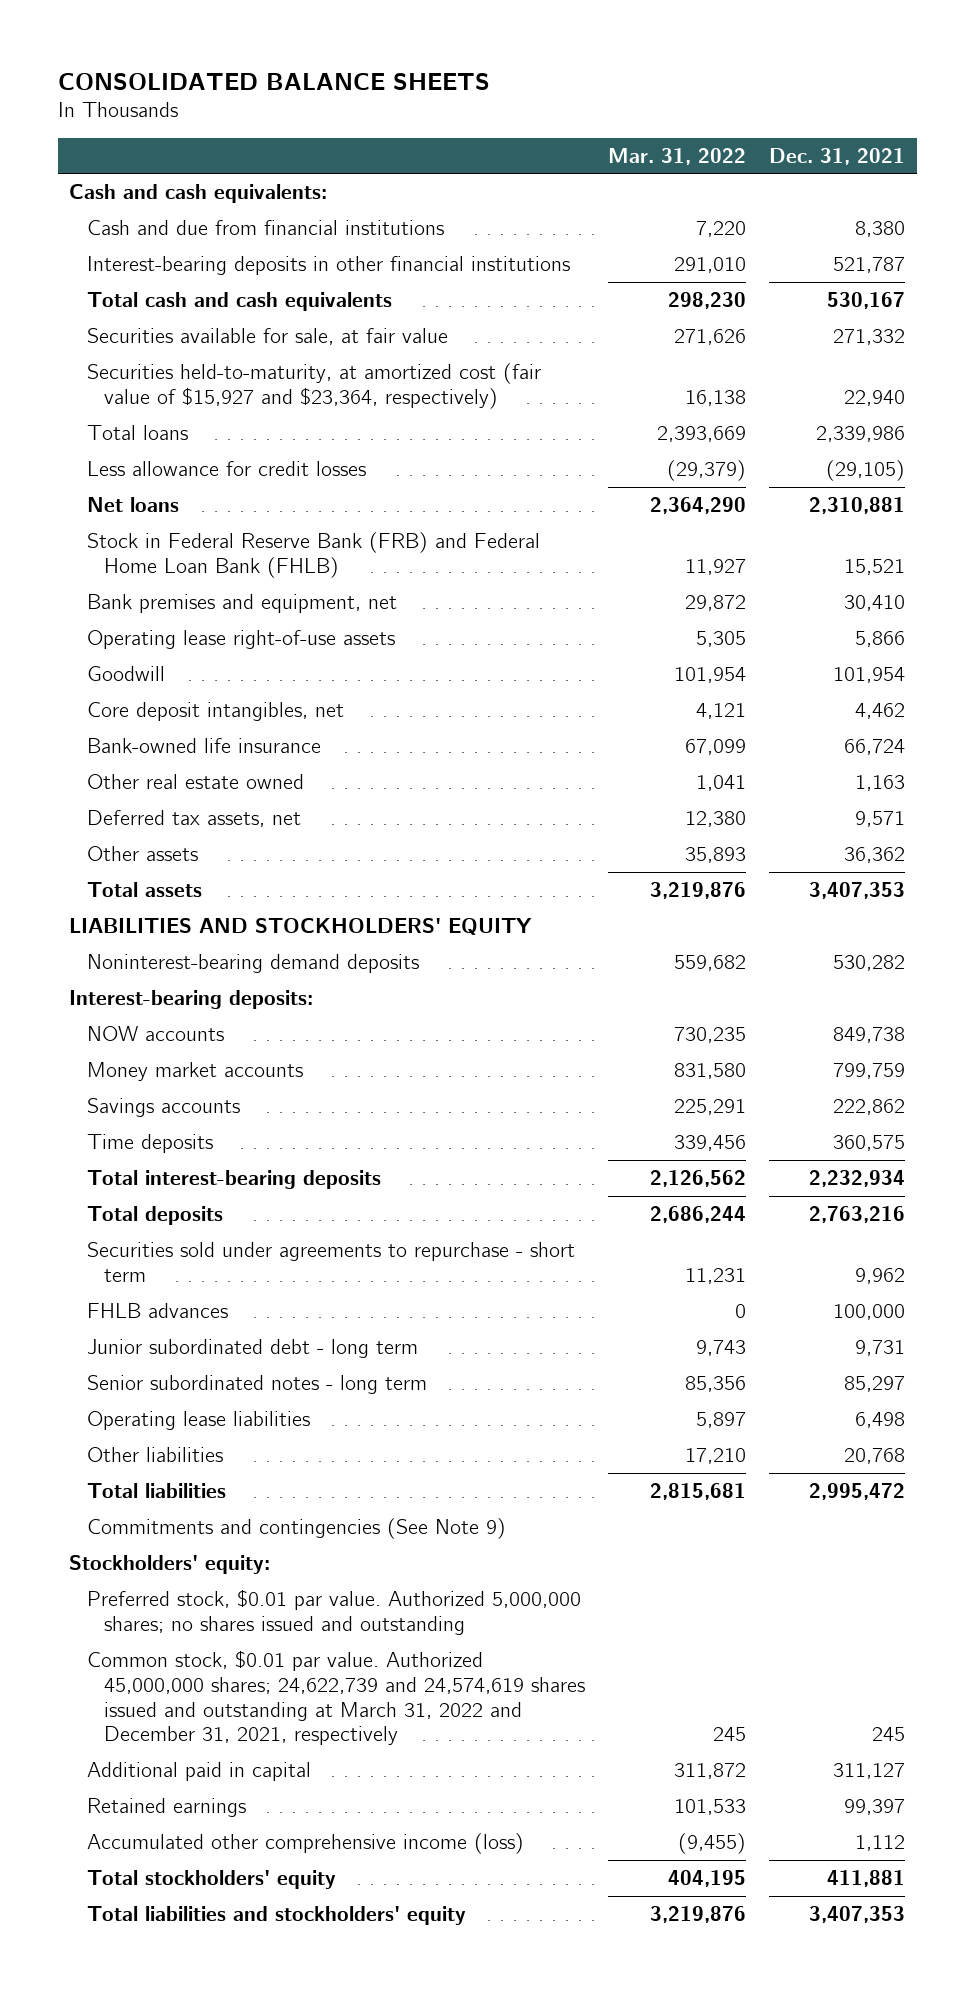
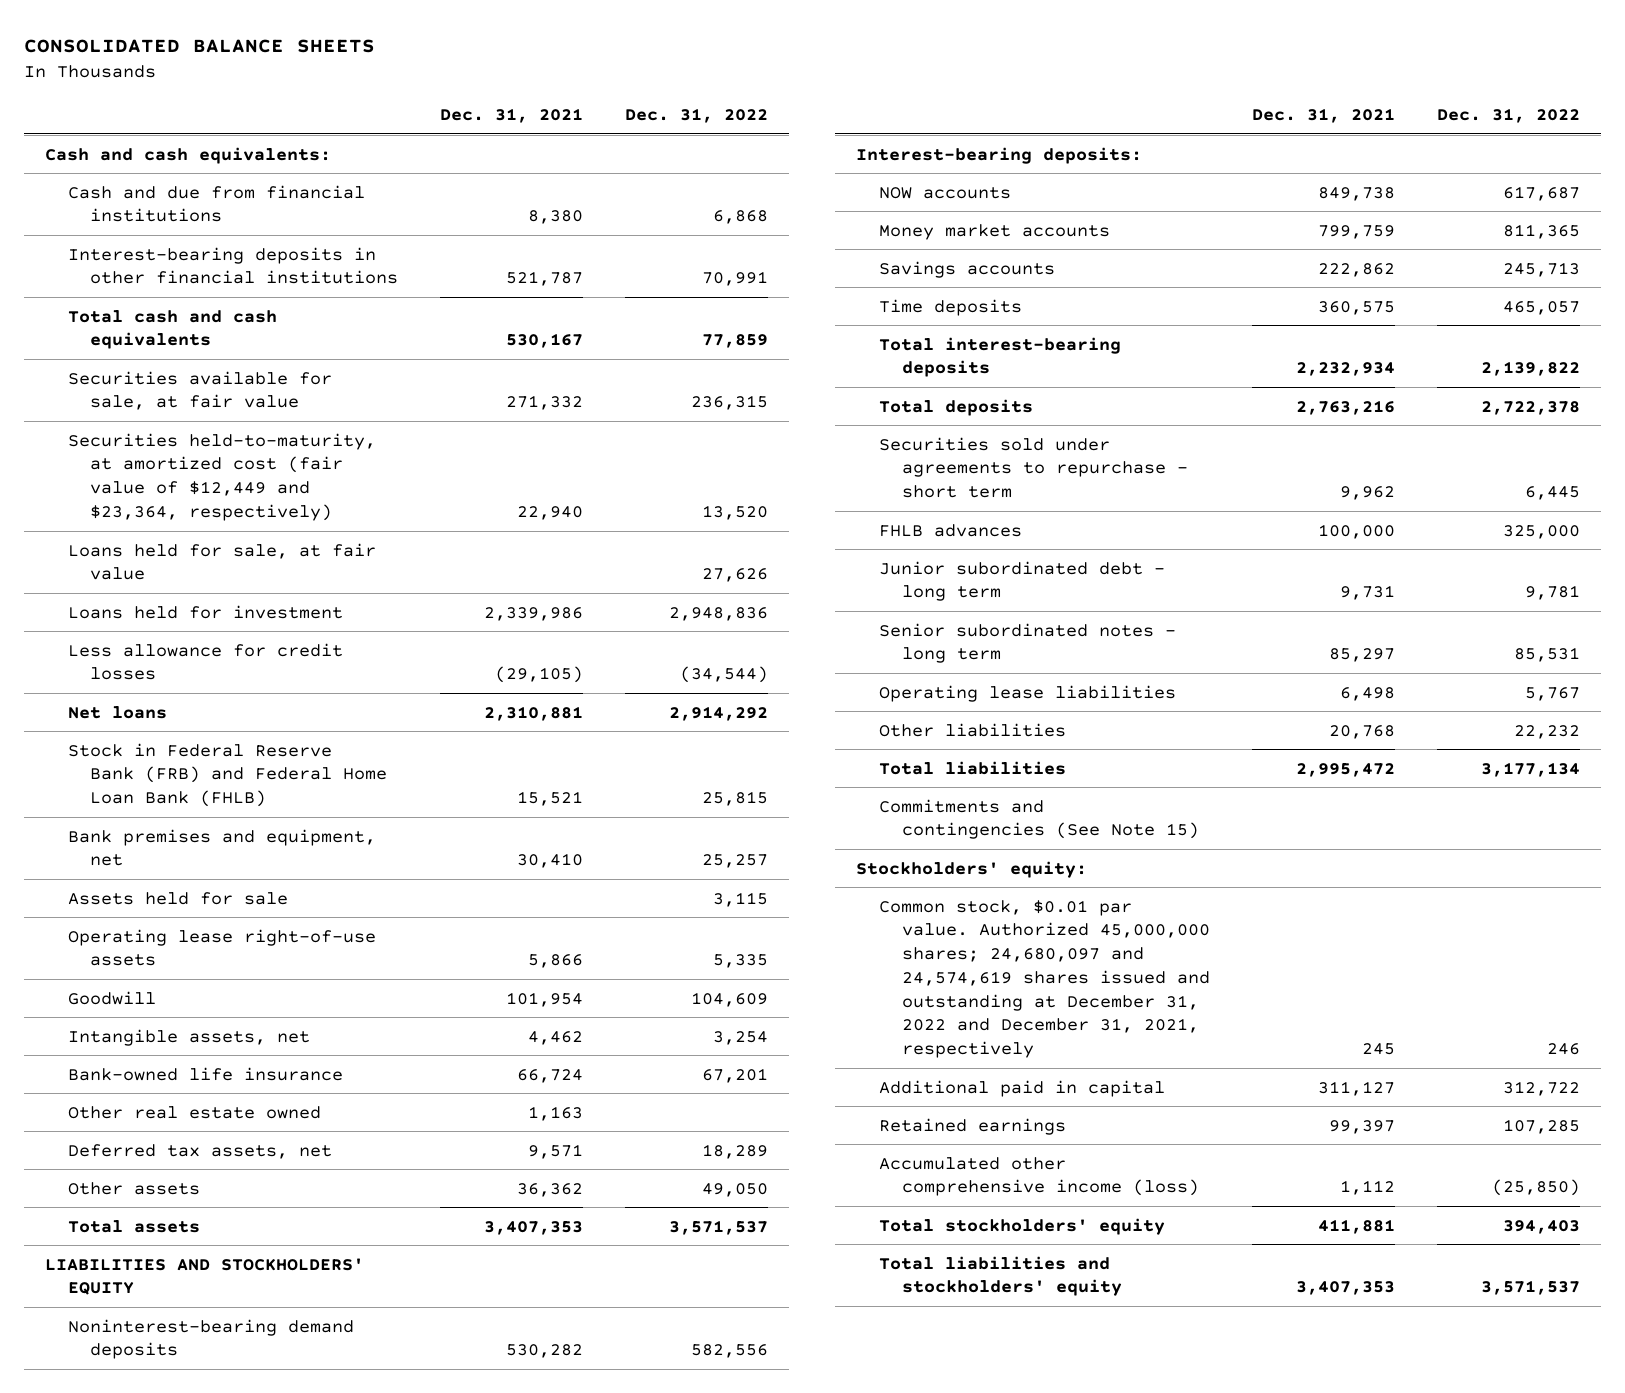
[608,147,747,165] Mar. 31, 2022 -> none
none -> [625,108,769,124] Dec. 31, 2022
[86,362,541,409] Securities held-to-maturity, at amortized cost (fair value of $15,927 and $23,364, respectively) -> [67,432,376,521] Securities held-to-maturity, at amortized cost (fair value of $12,449 and $23,364, respectively)
none -> [67,542,376,581] Loans held for sale, at fair value
[86,424,188,440] Total loans -> [67,604,343,619] Loans held for investment
none -> [67,891,288,905] Assets held for sale
[86,701,344,721] Core deposit intangibles, net -> [67,1028,310,1046] Intangible assets, net
[86,1517,506,1539] Commitments and contingencies (See Note 9) -> [879,798,1199,840] Commitments and contingencies (See Note 15)
[86,1588,581,1635] Preferred stock, $0.01 par value. Authorized 5,000,000 shares; no shares issued and outstanding -> none
[86,1649,585,1746] Common stock, $0.01 par value. Authorized 45,000,000 shares; 24,622,739 and 24,574,619 shares issued and outstanding at March 31, 2022 and December 31, 2021, respectively -> [879,899,1210,1059] Common stock, $0.01 par value. Authorized 45,000,000 shares; 24,680,097 and 24,574,619 shares issued and outstanding at December 31, 2022 and December 31, 2021, respectively

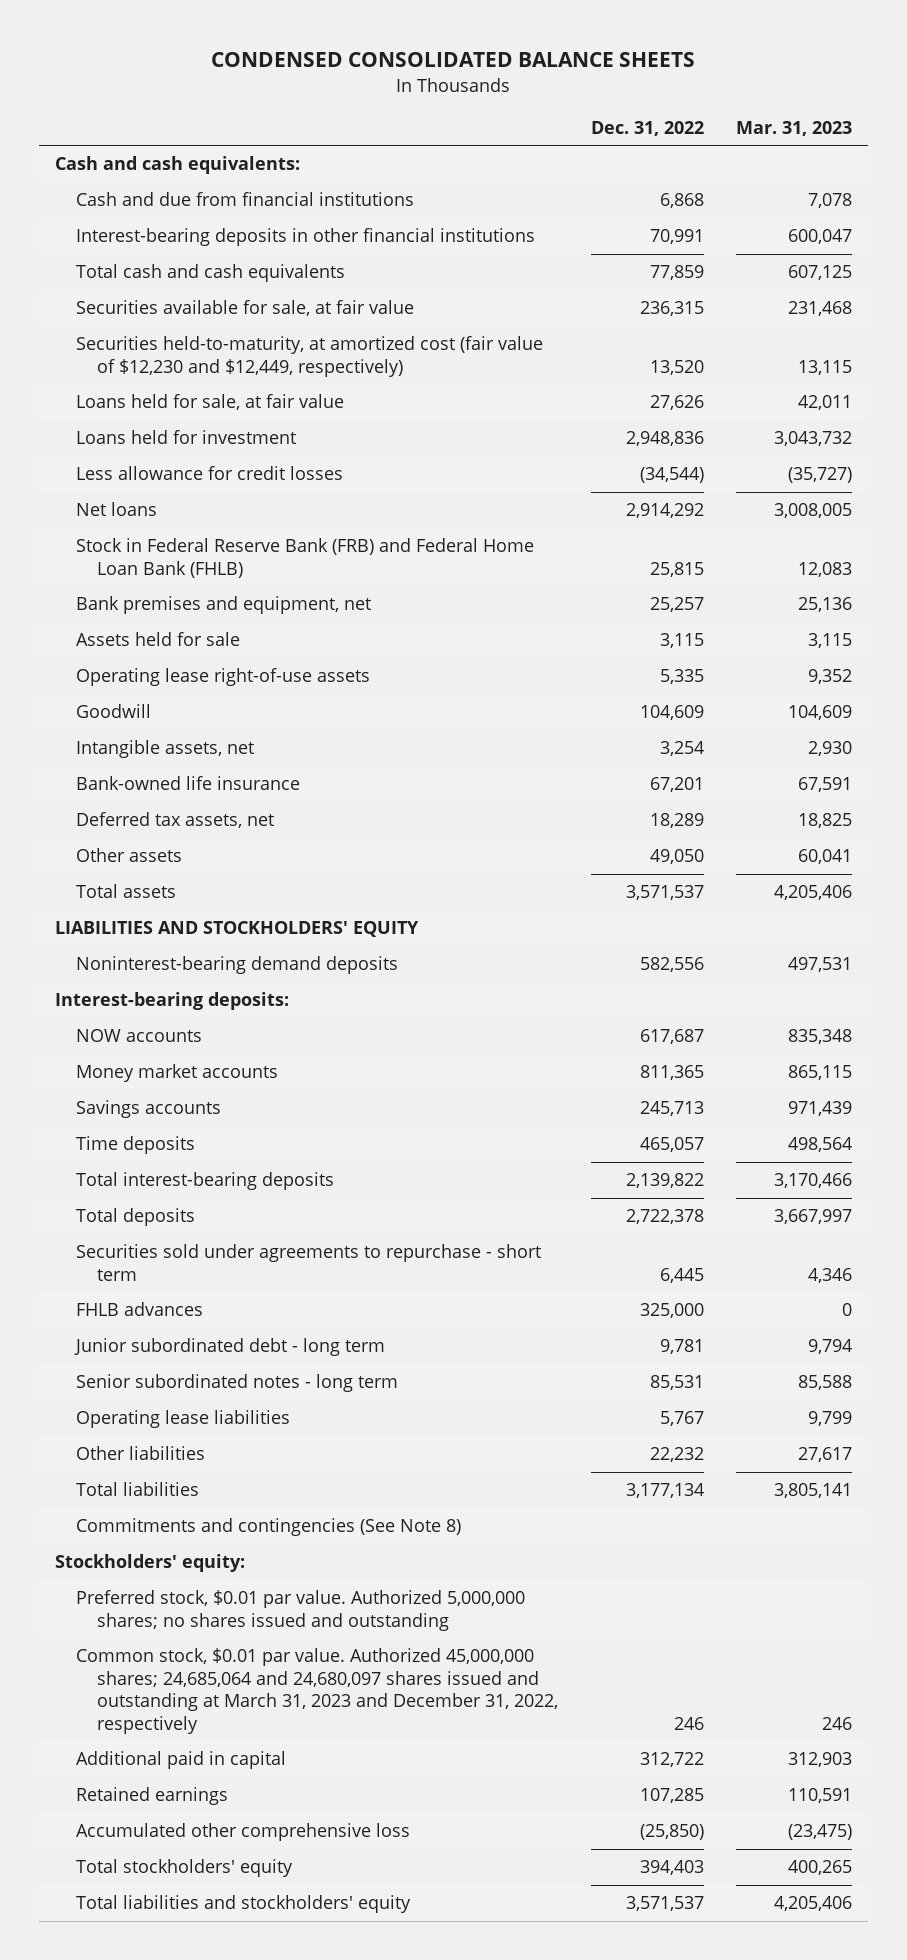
[23,39,375,54] CONSOLIDATED BALANCE SHEETS -> [211,52,696,68] CONDENSED CONSOLIDATED BALANCE SHEETS
[440,108,584,124] Dec. 31, 2021 -> none
none -> [735,121,852,137] Mar. 31, 2023
[67,432,376,521] Securities held-to-maturity, at amortized cost (fair value of $12,449 and $23,364, respectively) -> [76,336,544,377] Securities held-to-maturity, at amortized cost (fair value of $12,230 and $12,449, respectively)
[67,1105,321,1119] Other real estate owned -> none
[879,798,1199,840] Commitments and contingencies (See Note 15) -> [76,1518,462,1537] Commitments and contingencies (See Note 8)
none -> [76,1590,526,1631] Preferred stock, $0.01 par value. Authorized 5,000,000 shares; no shares issued and outstanding
[879,899,1210,1059] Common stock, $0.01 par value. Authorized 45,000,000 shares; 24,680,097 and 24,574,619 shares issued and outstanding at December 31, 2022 and December 31, 2021, respectively -> [76,1648,559,1734] Common stock, $0.01 par value. Authorized 45,000,000 shares; 24,685,064 and 24,680,097 shares issued and outstanding at March 31, 2023 and December 31, 2022, respectively
[879,1156,1199,1197] Accumulated other comprehensive income (loss) -> [76,1823,411,1842] Accumulated other comprehensive loss

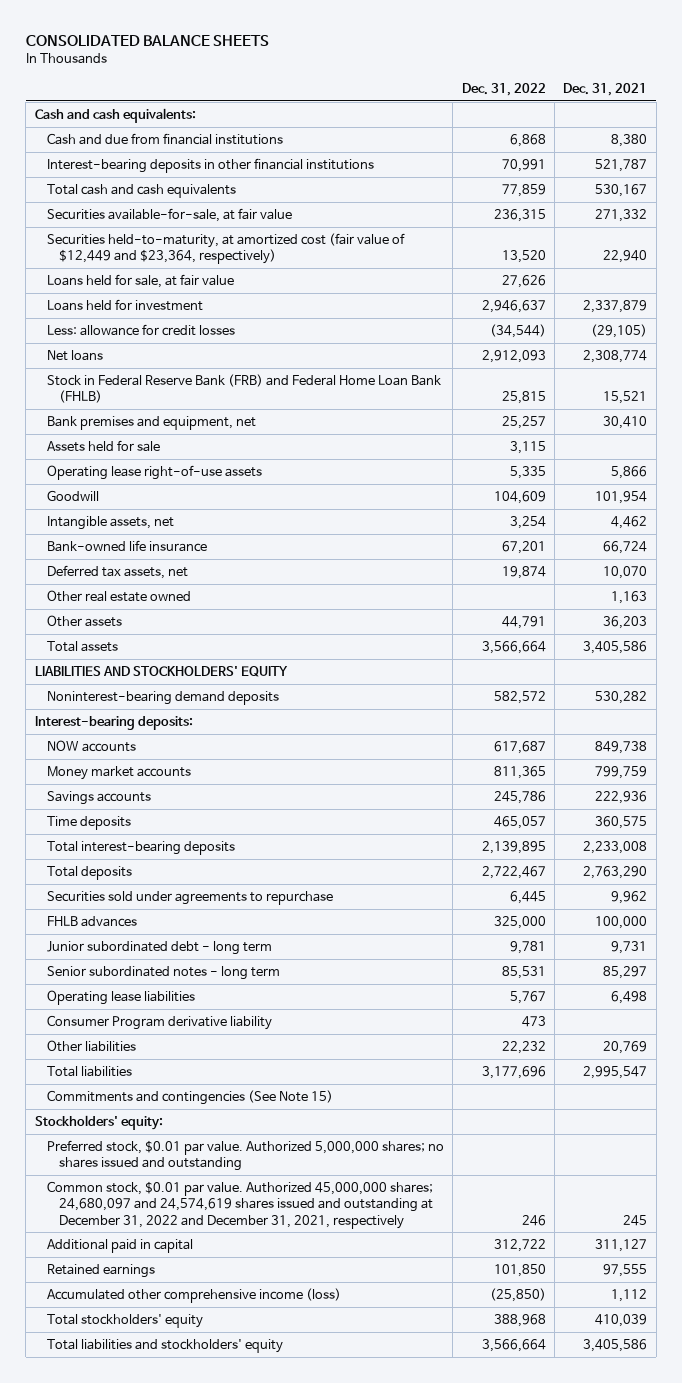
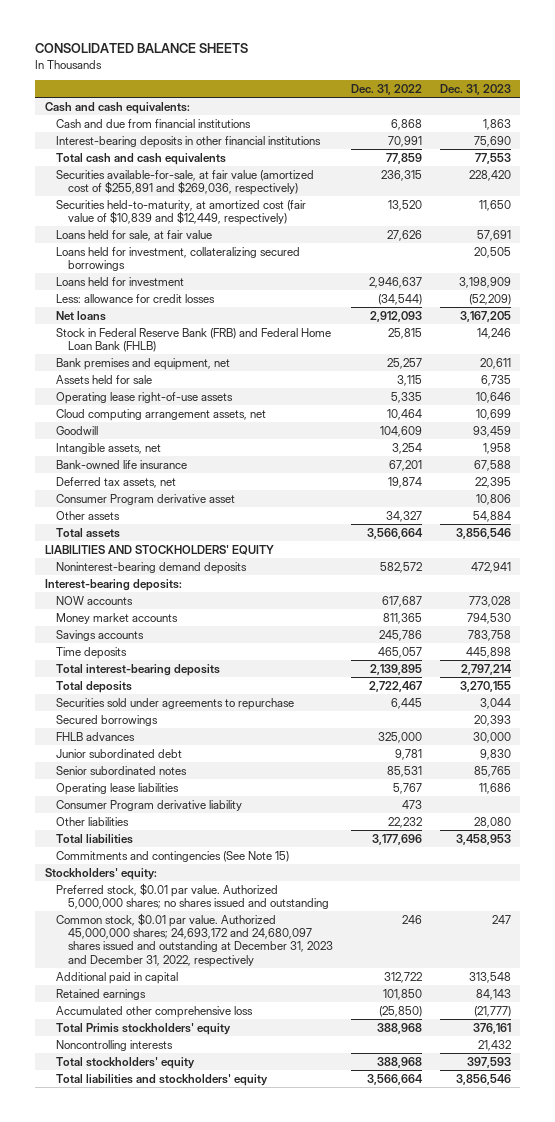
[563,82,648,96] Dec. 31, 2021 -> none
none -> [439,83,511,95] Dec. 31, 2023
[46,208,292,223] Securities available-for-sale, at fair value -> [56,169,315,196] Securities available-for-sale, at fair value (amortized cost of $255,891 and $269,036, respectively)
[46,233,405,265] Securities held-to-maturity, at amortized cost (fair value of $12,449 and $23,364, respectively) -> [56,199,307,226] Securities held-to-maturity, at amortized cost (fair value of $10,839 and $12,449, respectively)
none -> [56,246,301,272] Loans held for investment, collateralizing secured borrowings
none -> [56,408,267,421] Cloud computing arrangement assets, net
[46,590,191,603] Other real estate owned -> none
none -> [56,493,236,505] Consumer Program derivative asset
[501,616,546,630] 44,791 -> [385,510,422,522] 34,327
none -> [56,714,159,726] Secured borrowings
[46,941,272,956] Junior subordinated debt - long term -> [56,748,183,758] Junior subordinated debt
[46,966,280,981] Senior subordinated notes - long term -> [56,765,188,775] Senior subordinated notes
[46,1181,433,1229] Common stock, $0.01 par value. Authorized 45,000,000 shares; 24,680,097 and 24,574,619 shares issued and outstanding at December 31, 2022 and December 31, 2021, respectively -> [56,912,333,967] Common stock, $0.01 par value. Authorized 45,000,000 shares; 24,693,172 and 24,680,097 shares issued and outstanding at December 31, 2023 and December 31, 2022, respectively
[46,1288,341,1304] Accumulated other comprehensive income (loss) -> [56,1005,254,1018] Accumulated other comprehensive loss
none -> [56,1022,232,1035] Total Primis stockholders' equity
none -> [56,1039,174,1051] Noncontrolling interests

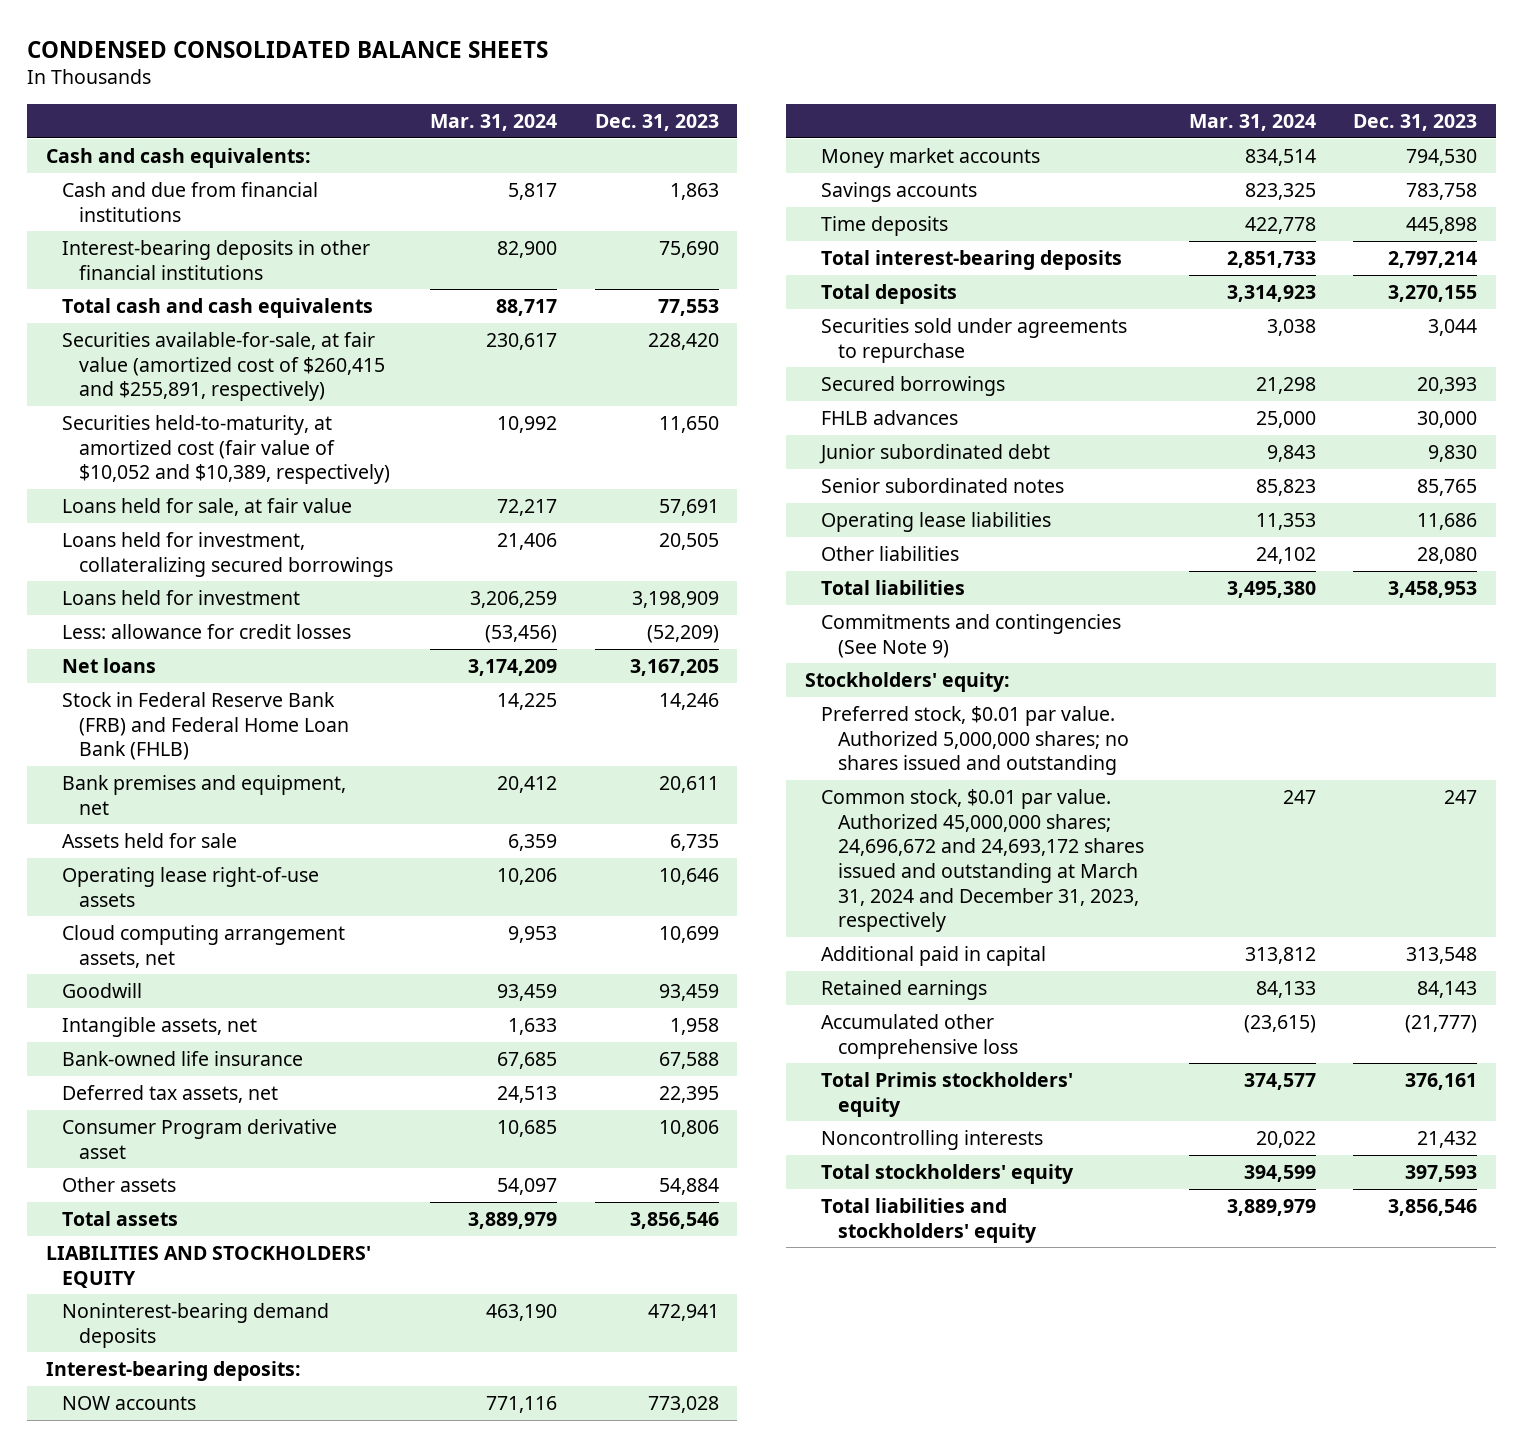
[35,43,249,54] CONSOLIDATED BALANCE SHEETS -> [27,40,549,58] CONDENSED CONSOLIDATED BALANCE SHEETS
[350,83,422,95] Dec. 31, 2022 -> none
none -> [430,113,558,131] Mar. 31, 2024
[56,169,315,196] Securities available-for-sale, at fair value (amortized cost of $255,891 and $269,036, respectively) -> [62,331,385,402] Securities available-for-sale, at fair value (amortized cost of $260,415 and $255,891, respectively)
[56,199,307,226] Securities held-to-maturity, at amortized cost (fair value of $10,839 and $12,449, respectively) -> [62,414,390,485] Securities held-to-maturity, at amortized cost (fair value of $10,052 and $10,389, respectively)
[56,799,243,811] Consumer Program derivative liability -> none
[56,850,290,862] Commitments and contingencies (See Note 15) -> [821,613,1122,658] Commitments and contingencies (See Note 9)
[56,912,333,967] Common stock, $0.01 par value. Authorized 45,000,000 shares; 24,693,172 and 24,680,097 shares issued and outstanding at December 31, 2023 and December 31, 2022, respectively -> [821,788,1144,933] Common stock, $0.01 par value. Authorized 45,000,000 shares; 24,696,672 and 24,693,172 shares issued and outstanding at March 31, 2024 and December 31, 2023, respectively

